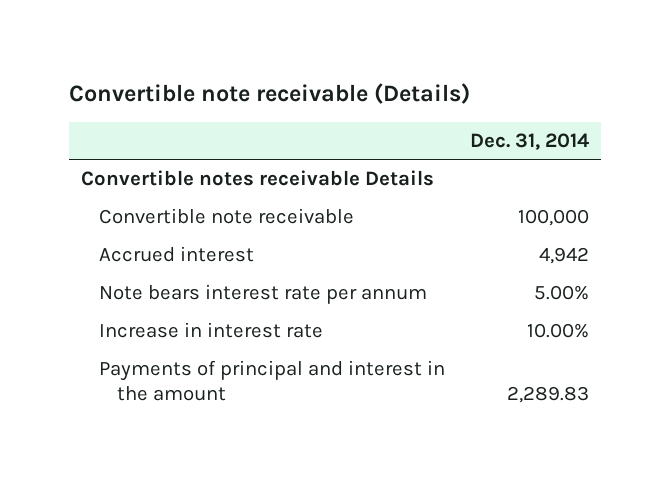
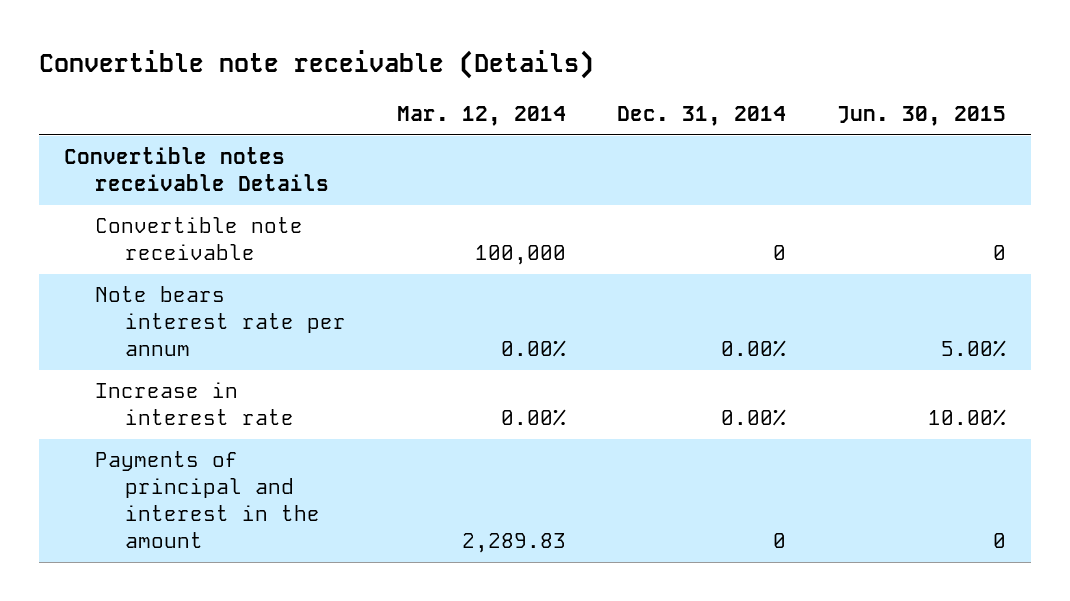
none -> [397,106,567,127] Mar. 12, 2014
none -> [837,106,1007,127] Jun. 30, 2015
[99,246,255,263] Accrued interest -> none
[517,209,589,227] 100,000 -> [773,245,787,261] 0
[533,285,589,301] 5.00% -> [721,340,787,358] 0.00%
[526,323,589,339] 10.00% -> [721,409,787,427] 0.00%
[506,385,589,403] 2,289.83 -> [773,533,787,549] 0

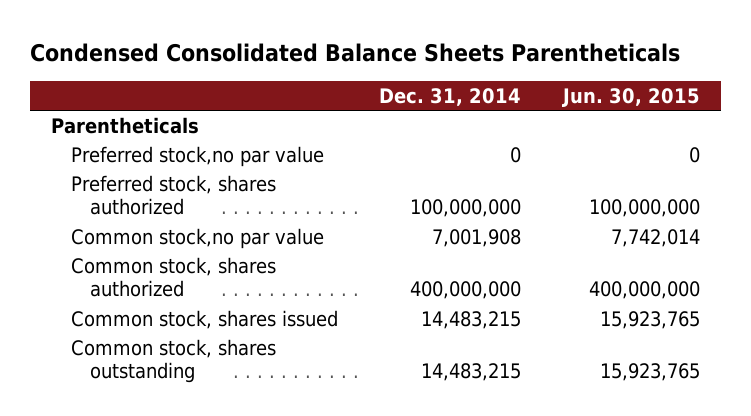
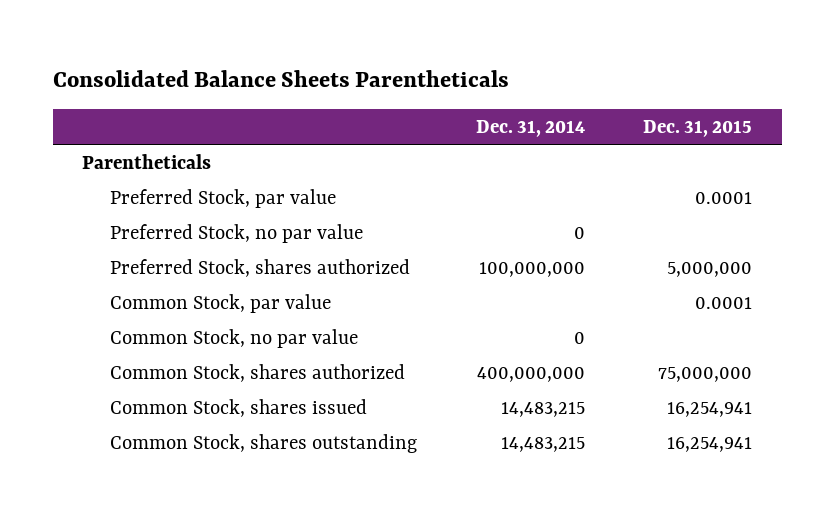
[30,43,681,63] Condensed Consolidated Balance Sheets Parentheticals -> [52,70,509,88] Consolidated Balance Sheets Parentheticals
[561,87,700,107] Jun. 30, 2015 -> none
none -> [643,120,753,138] Dec. 31, 2015
none -> [110,188,337,208] Preferred Stock, par value
[70,145,324,167] Preferred stock,no par value -> [110,223,364,243] Preferred Stock, no par value
[70,174,276,216] Preferred stock, shares authorized -> [110,258,411,277] Preferred Stock, shares authorized
none -> [110,293,332,313] Common Stock, par value
[70,227,324,249] Common stock,no par value -> [110,328,359,348] Common Stock, no par value
[432,228,522,247] 7,001,908 -> [573,331,585,344] 0
[70,256,276,298] Common stock, shares authorized -> [110,363,406,382] Common Stock, shares authorized
[70,309,338,329] Common stock, shares issued -> [110,398,368,417] Common Stock, shares issued
[70,338,276,384] Common stock, shares outstanding -> [110,433,418,453] Common Stock, shares outstanding

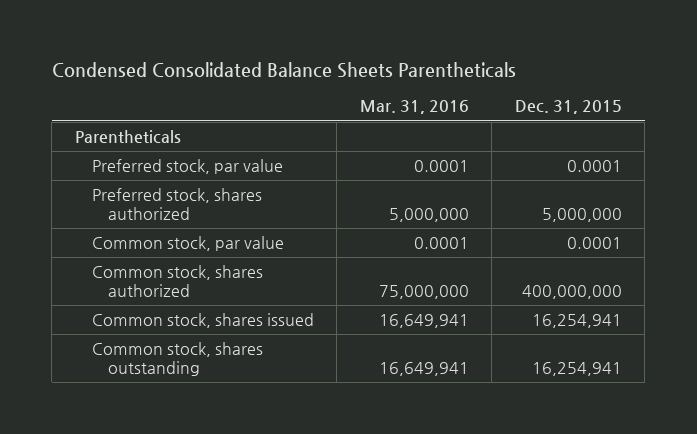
[52,70,509,88] Consolidated Balance Sheets Parentheticals -> [51,62,516,79] Condensed Consolidated Balance Sheets Parentheticals
[475,120,585,138] Dec. 31, 2014 -> none
none -> [359,100,469,115] Mar. 31, 2016
[110,223,364,243] Preferred Stock, no par value -> none
[110,328,359,348] Common Stock, no par value -> none
[110,188,337,208] Preferred Stock, par value -> [91,158,283,174] Preferred stock, par value
[110,258,411,277] Preferred Stock, shares authorized -> [91,187,262,221] Preferred stock, shares authorized
[110,293,332,313] Common Stock, par value -> [91,235,284,251] Common stock, par value
[110,363,406,382] Common Stock, shares authorized -> [91,264,263,298] Common stock, shares authorized
[658,366,753,382] 75,000,000 -> [521,285,622,300] 400,000,000
[110,398,368,417] Common Stock, shares issued -> [91,312,314,328] Common stock, shares issued
[110,433,418,453] Common Stock, shares outstanding -> [91,341,263,377] Common stock, shares outstanding

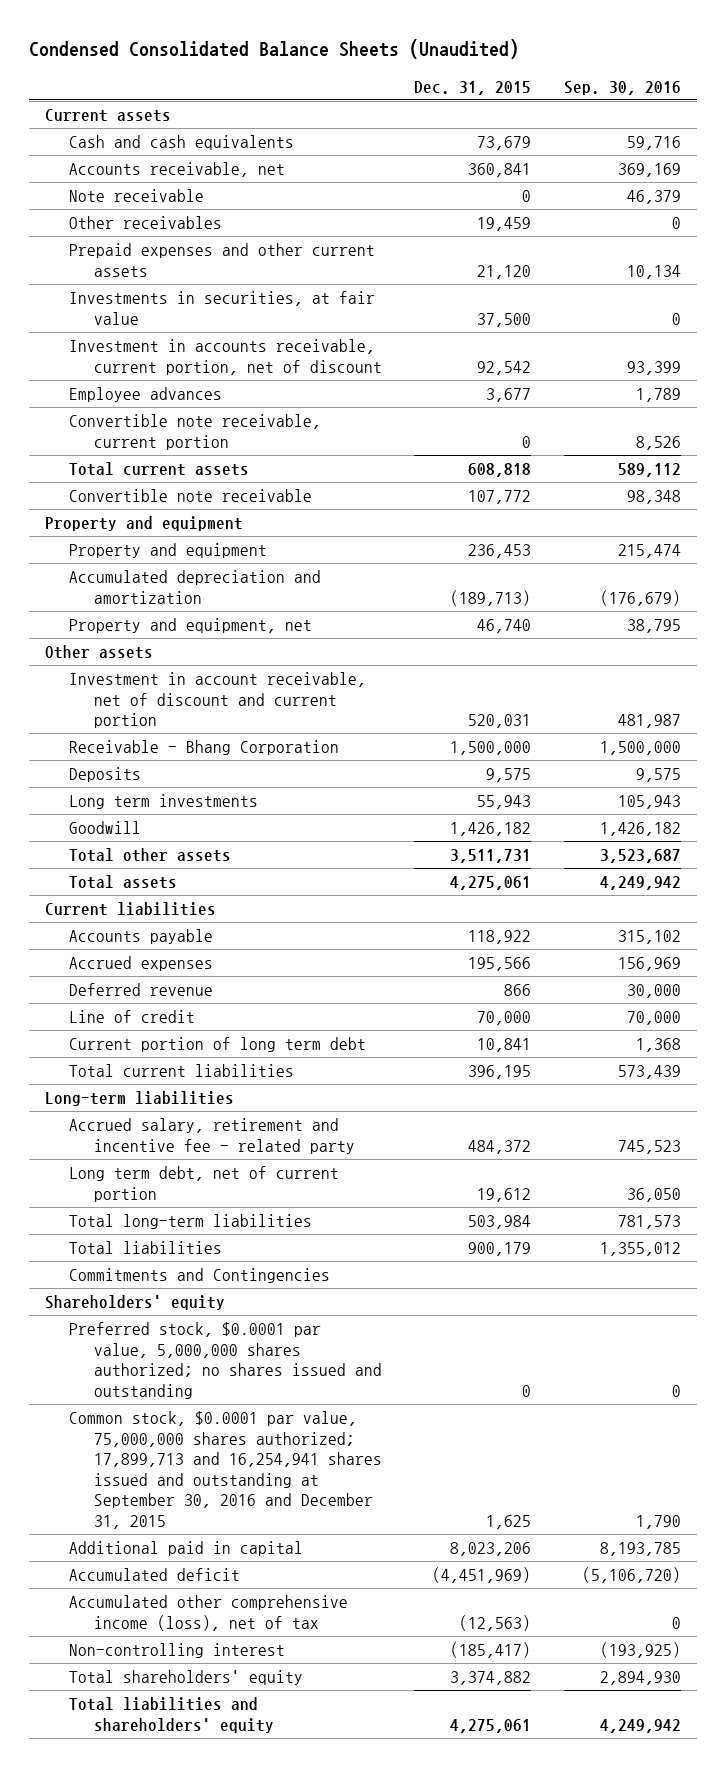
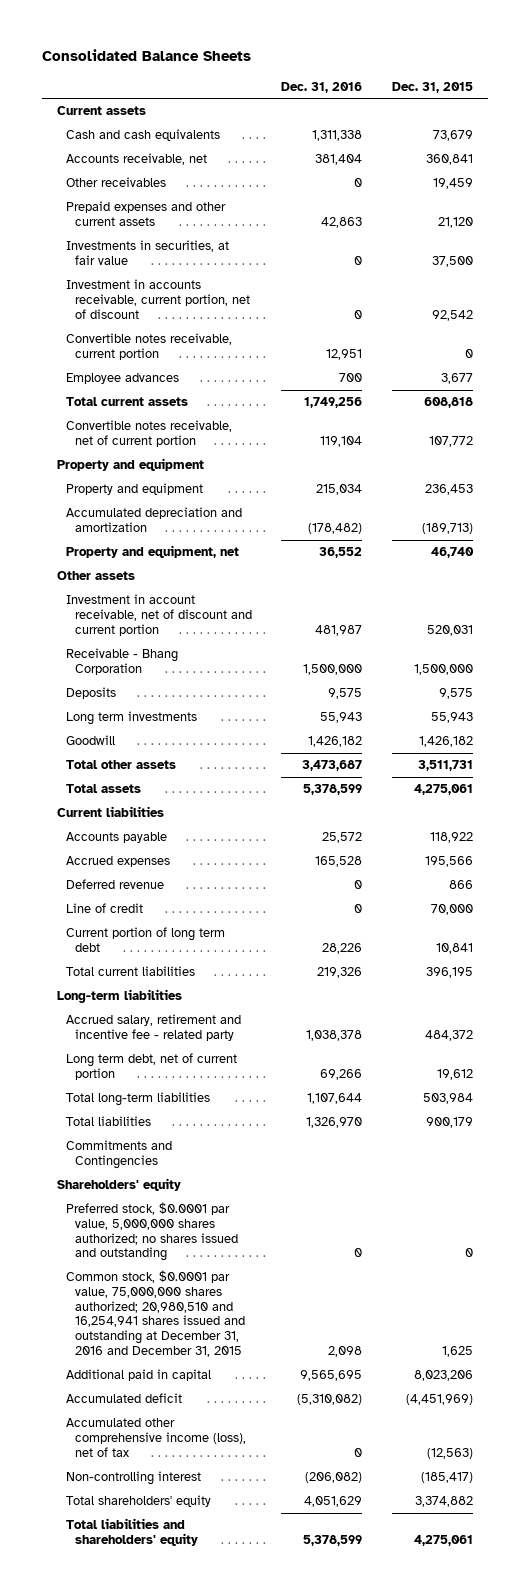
[28,39,519,60] Condensed Consolidated Balance Sheets (Unaudited) -> [41,49,251,62] Consolidated Balance Sheets
[563,80,681,95] Sep. 30, 2016 -> none
none -> [281,81,363,93] Dec. 31, 2016
[69,189,205,203] Note receivable -> none
none -> [65,333,232,361] Convertible notes receivable, current portion
[69,414,322,450] Convertible note receivable, current portion -> none
[69,489,313,503] Convertible note receivable -> [65,420,232,448] Convertible notes receivable, net of current portion
[69,1411,382,1529] Common stock, $0.0001 par value, 75,000,000 shares authorized; 17,899,713 and 16,254,941 shares issued and outstanding at September 30, 2016 and December 31, 2015 -> [65,1270,245,1357] Common stock, $0.0001 par value, 75,000,000 shares authorized; 20,980,510 and 16,254,941 shares issued and outstanding at December 31, 2016 and December 31, 2015

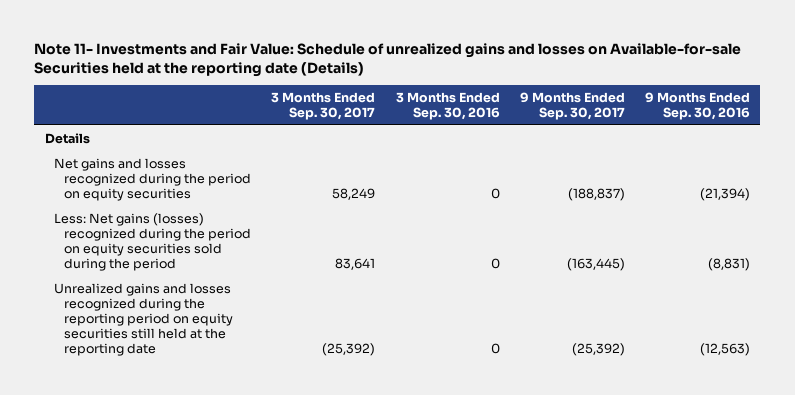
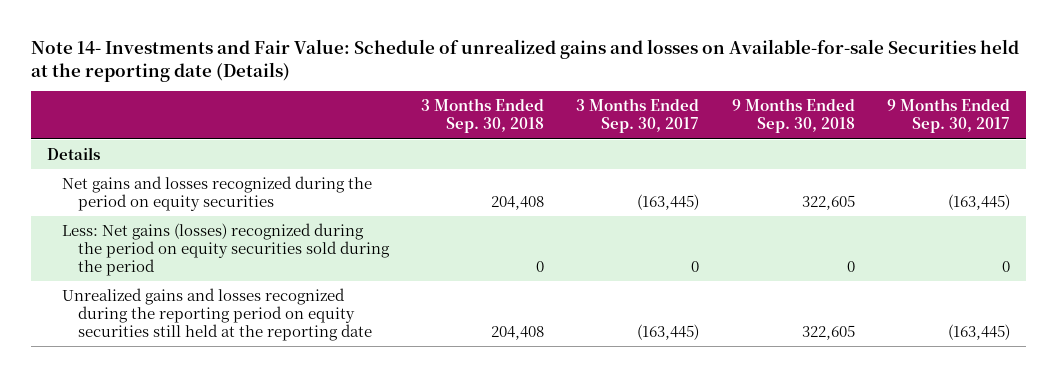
[34,42,742,77] Note 11- Investments and Fair Value: Schedule of unrealized gains and losses on Available-for-sale Securities held at the reporting date (Details) -> [30,38,1019,82] Note 14- Investments and Fair Value: Schedule of unrealized gains and losses on Available-for-sale Securities held at the reporting date (Details)
[395,91,500,120] 3 Months Ended Sep. 30, 2016 -> none
[645,91,751,120] 9 Months Ended Sep. 30, 2016 -> none
none -> [420,98,544,134] 3 Months Ended Sep. 30, 2018
none -> [731,98,855,134] 9 Months Ended Sep. 30, 2018
[332,187,376,200] 58,249 -> [637,193,700,210] (163,445)
[567,187,625,201] (188,837) -> [948,193,1011,210] (163,445)
[335,257,376,270] 83,641 -> [691,261,700,273] 0
[566,257,625,271] (163,445) -> [1002,261,1011,273] 0
[322,342,376,356] (25,392) -> [637,324,700,341] (163,445)
[571,342,625,356] (25,392) -> [948,324,1011,341] (163,445)

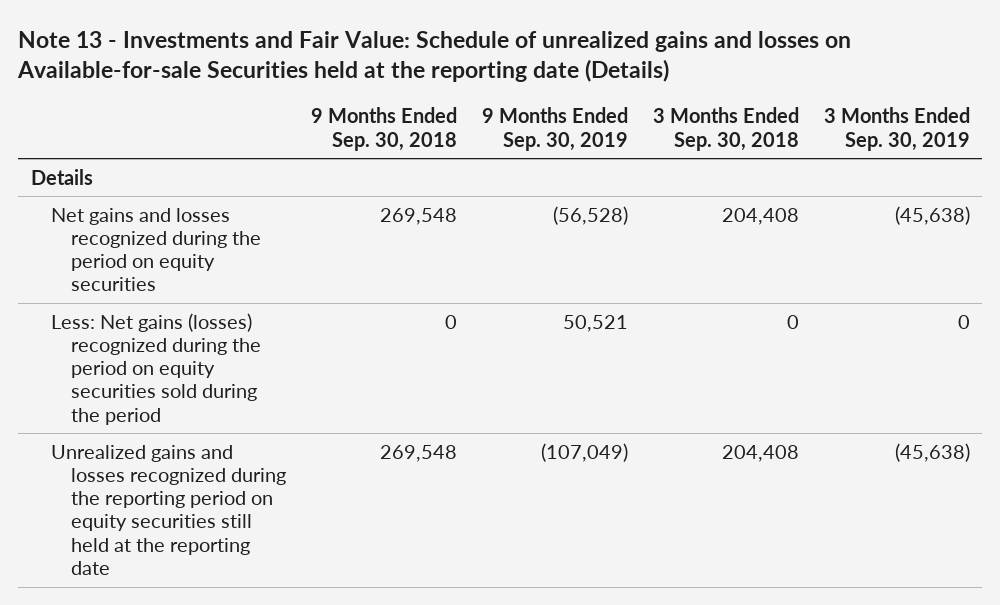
[30,38,1019,82] Note 14- Investments and Fair Value: Schedule of unrealized gains and losses on Available-for-sale Securities held at the reporting date (Details) -> [17,31,852,83] Note 13 - Investments and Fair Value: Schedule of unrealized gains and losses on Available-for-sale Securities held at the reporting date (Details)
[576,98,700,134] 3 Months Ended Sep. 30, 2017 -> none
[887,98,1011,134] 9 Months Ended Sep. 30, 2017 -> none
none -> [482,107,629,151] 9 Months Ended Sep. 30, 2019
none -> [823,107,970,151] 3 Months Ended Sep. 30, 2019
[801,194,855,210] 322,605 -> [380,207,458,225] 269,548
[801,325,855,341] 322,605 -> [380,444,458,462] 269,548

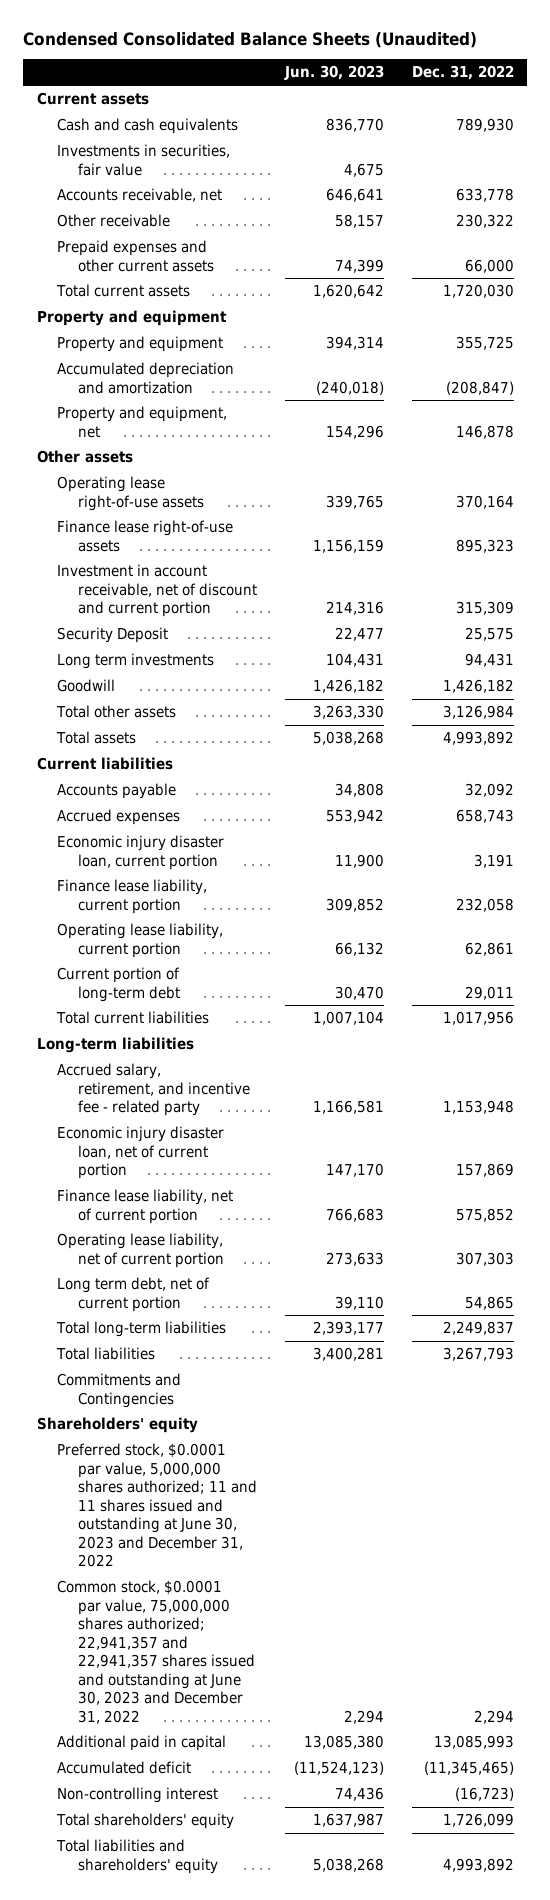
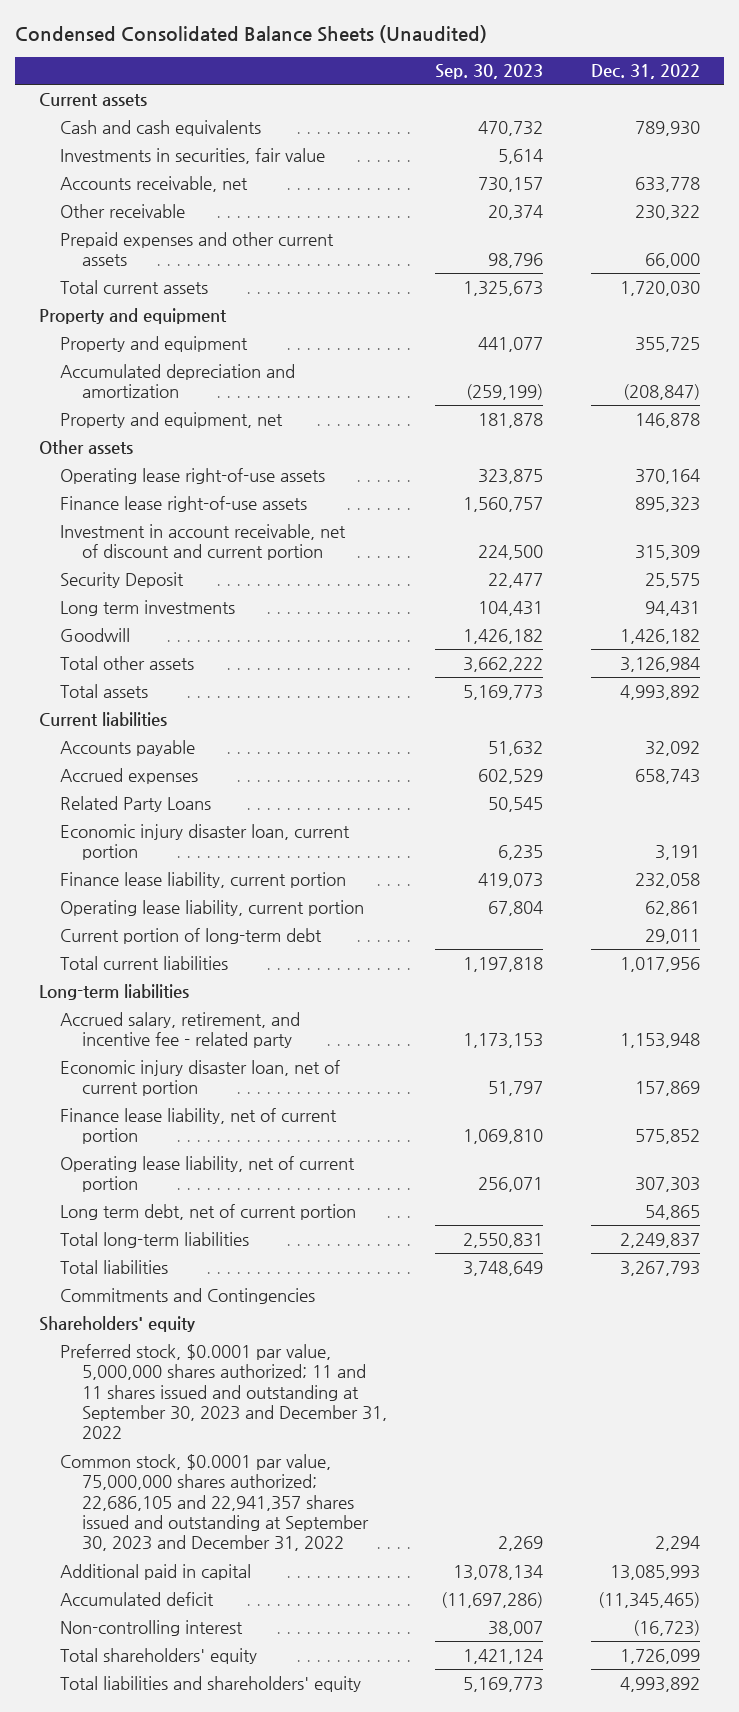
[283,65,384,81] Jun. 30, 2023 -> none
none -> [435,64,544,80] Sep. 30, 2023
none -> [60,795,212,812] Related Party Loans
[57,1443,257,1568] Preferred stock, $0.0001 par value, 5,000,000 shares authorized; 11 and 11 shares issued and outstanding at June 30, 2023 and December 31, 2022 -> [60,1343,387,1440] Preferred stock, $0.0001 par value, 5,000,000 shares authorized; 11 and 11 shares issued and outstanding at September 30, 2023 and December 31, 2022
[57,1580,255,1724] Common stock, $0.0001 par value, 75,000,000 shares authorized; 22,941,357 and 22,941,357 shares issued and outstanding at June 30, 2023 and December 31, 2022 -> [60,1453,369,1552] Common stock, $0.0001 par value, 75,000,000 shares authorized; 22,686,105 and 22,941,357 shares issued and outstanding at September 30, 2023 and December 31, 2022

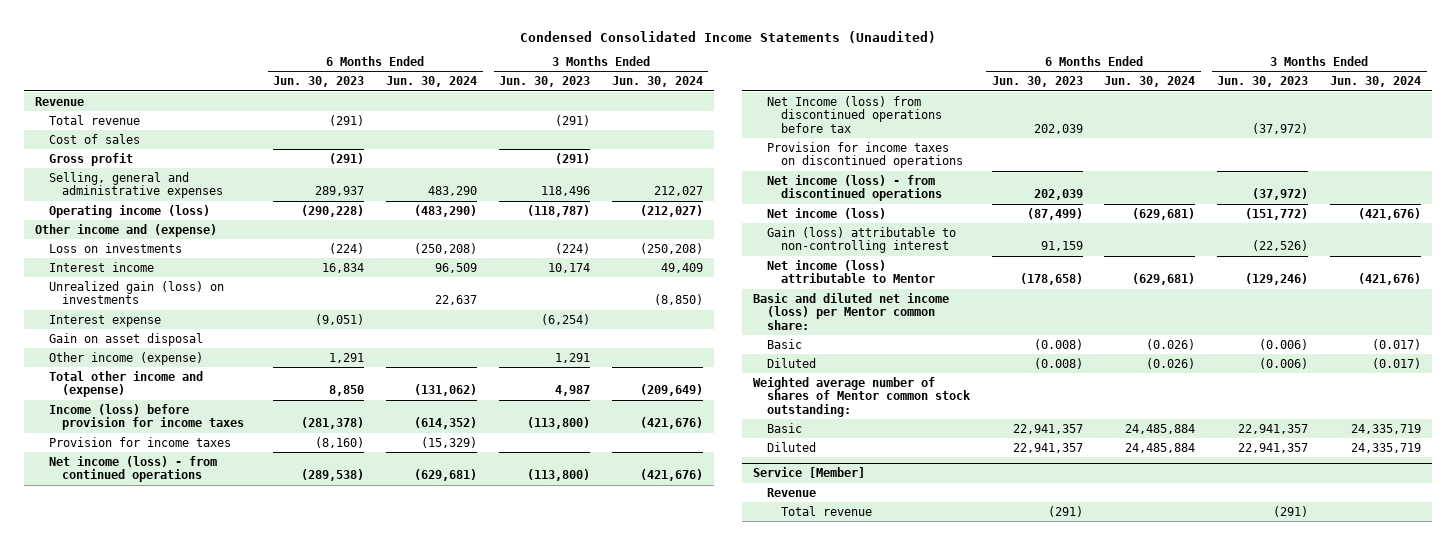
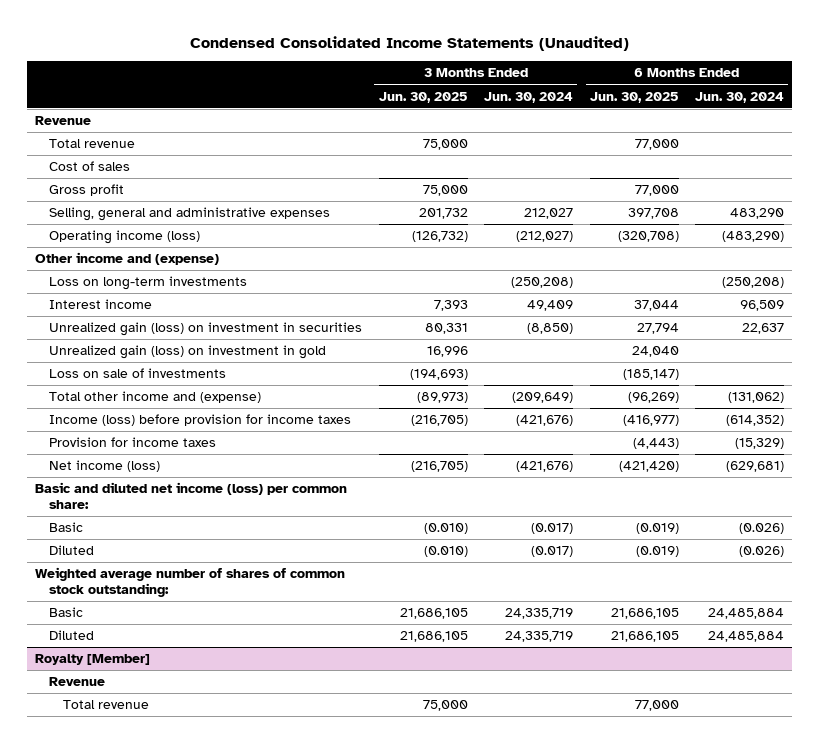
[273,76,365,88] Jun. 30, 2023 -> none
[499,76,591,88] Jun. 30, 2023 -> none
none -> [378,91,468,103] Jun. 30, 2025
none -> [589,91,679,103] Jun. 30, 2025
[48,242,182,253] Loss on investments -> [49,276,248,291] Loss on long-term investments
[48,314,161,327] Interest expense -> none
[48,332,203,346] Gain on asset disposal -> none
[48,351,203,365] Other income (expense) -> none
[48,280,224,305] Unrealized gain (loss) on investments -> [49,322,363,337] Unrealized gain (loss) on investment in securities
none -> [49,345,327,360] Unrealized gain (loss) on investment in gold
none -> [49,368,227,379] Loss on sale of investments
[48,455,217,483] Net income (loss) - from continued operations -> none
[766,95,942,133] Net Income (loss) from discontinued operations before tax -> none
[766,141,963,169] Provision for income taxes on discontinued operations -> none
[766,174,942,202] Net income (loss) - from discontinued operations -> none
[766,226,956,254] Gain (loss) attributable to non-controlling interest -> none
[766,259,935,284] Net income (loss) attributable to Mentor -> none
[753,292,950,330] Basic and diluted net income (loss) per Mentor common share: -> [35,482,348,510] Basic and diluted net income (loss) per common share:
[753,376,971,417] Weighted average number of shares of Mentor common stock outstanding: -> [35,567,346,598] Weighted average number of shares of common stock outstanding:
[753,467,866,479] Service [Member] -> none
none -> [35,654,151,666] Royalty [Member]

